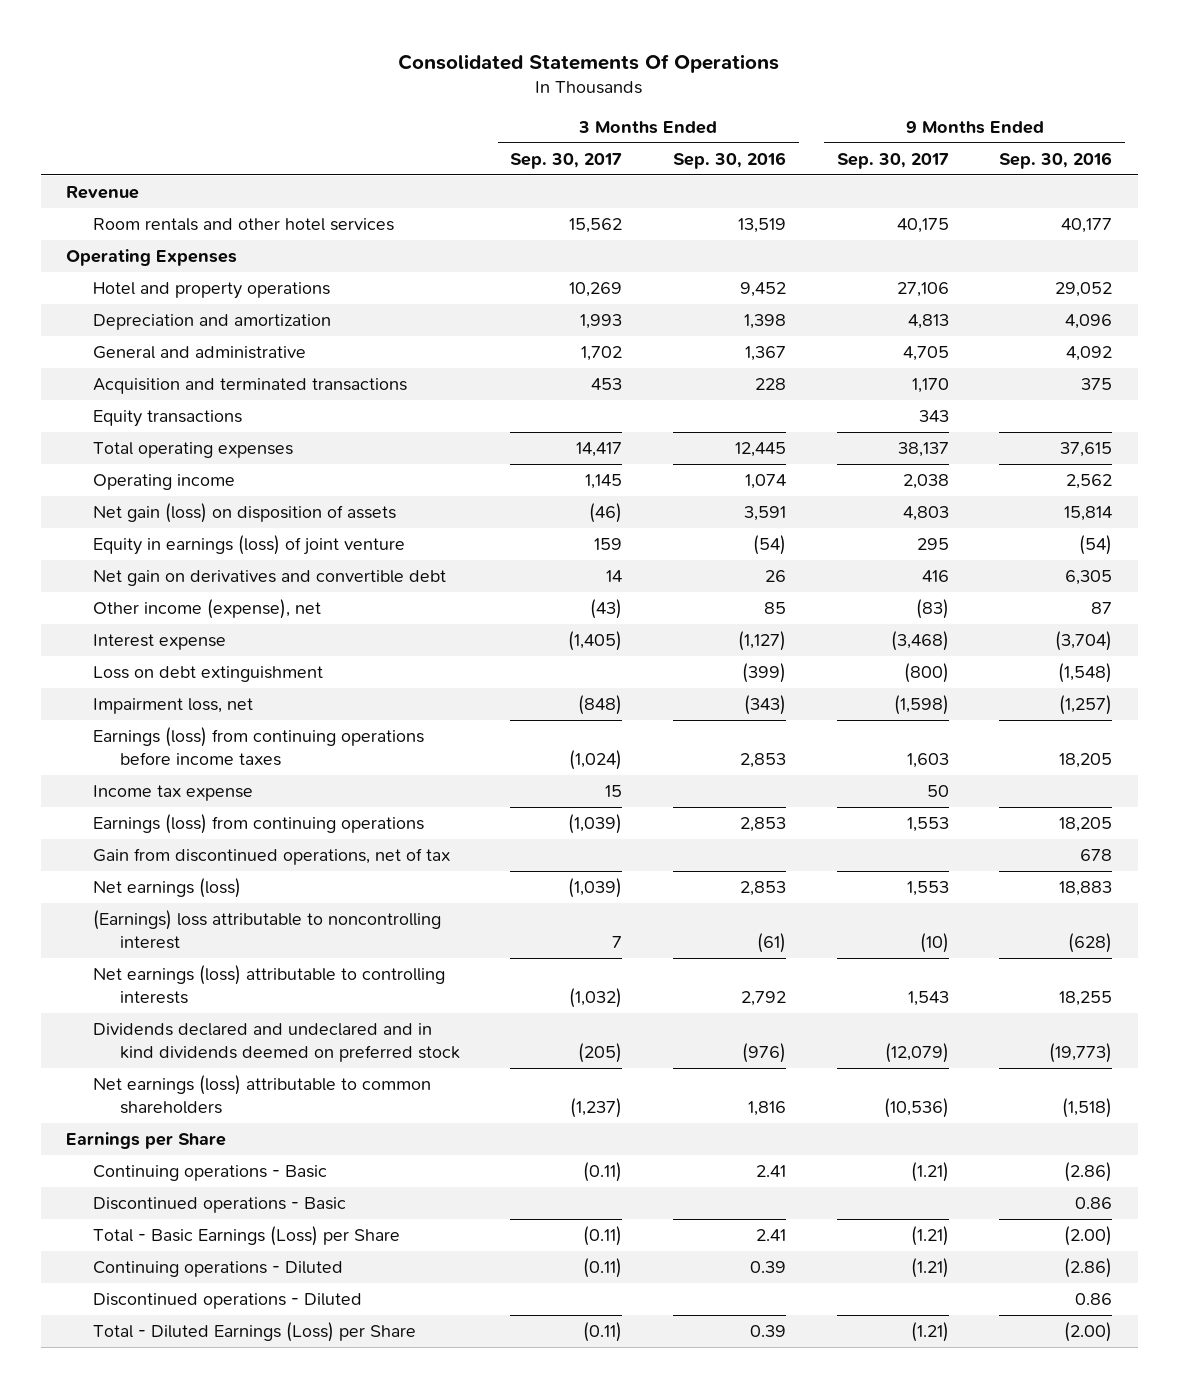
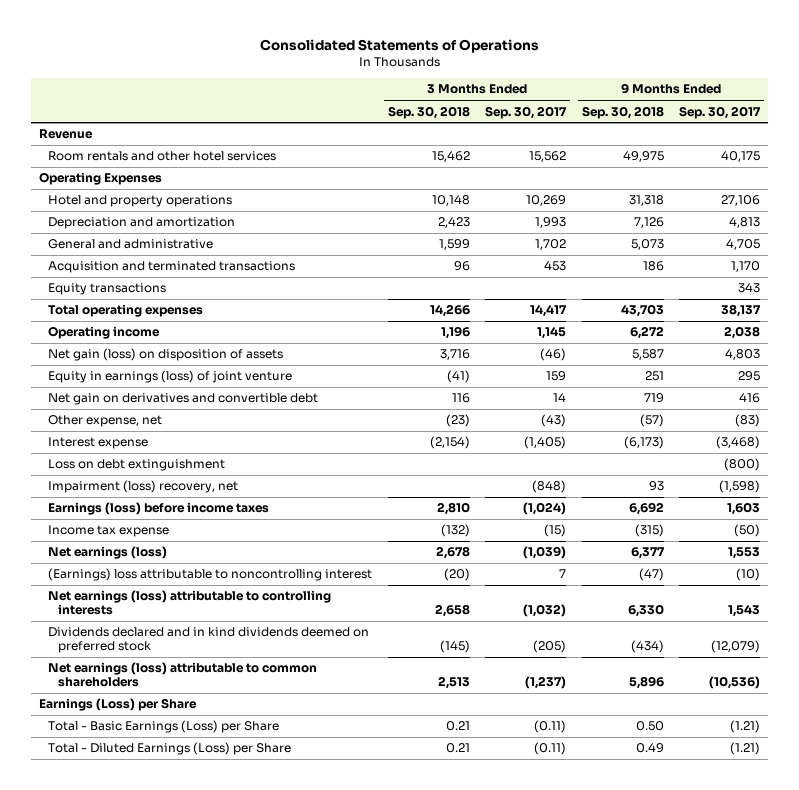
[398,53,780,73] Consolidated Statements Of Operations -> [259,38,539,53] Consolidated Statements of Operations
[673,152,787,170] Sep. 30, 2016 -> none
[999,152,1113,170] Sep. 30, 2016 -> none
none -> [387,105,470,119] Sep. 30, 2018
none -> [581,105,664,119] Sep. 30, 2018
[93,599,322,620] Other income (expense), net -> [48,415,163,428] Other expense, net
[93,814,425,835] Earnings (loss) from continuing operations -> none
[93,848,451,866] Gain from discontinued operations, net of tax -> none
[93,698,254,715] Impairment loss, net -> [48,480,239,494] Impairment (loss) recovery, net
[93,727,425,766] Earnings (loss) from continuing operations before income taxes -> [48,502,270,516] Earnings (loss) before income taxes
[605,785,623,798] 15 -> [544,524,567,538] (15)
[926,785,949,798] 50 -> [734,524,761,538] (50)
[93,1023,460,1062] Dividends declared and undeclared and in kind dividends deemed on preferred stock -> [48,627,370,654] Dividends declared and in kind dividends deemed on preferred stock
[93,1165,328,1182] Continuing operations - Basic -> none
[93,1197,347,1214] Discontinued operations - Basic -> none
[66,1132,227,1150] Earnings per Share -> [39,698,198,712] Earnings (Loss) per Share
[93,1261,344,1278] Continuing operations - Diluted -> none
[93,1293,363,1310] Discontinued operations - Diluted -> none

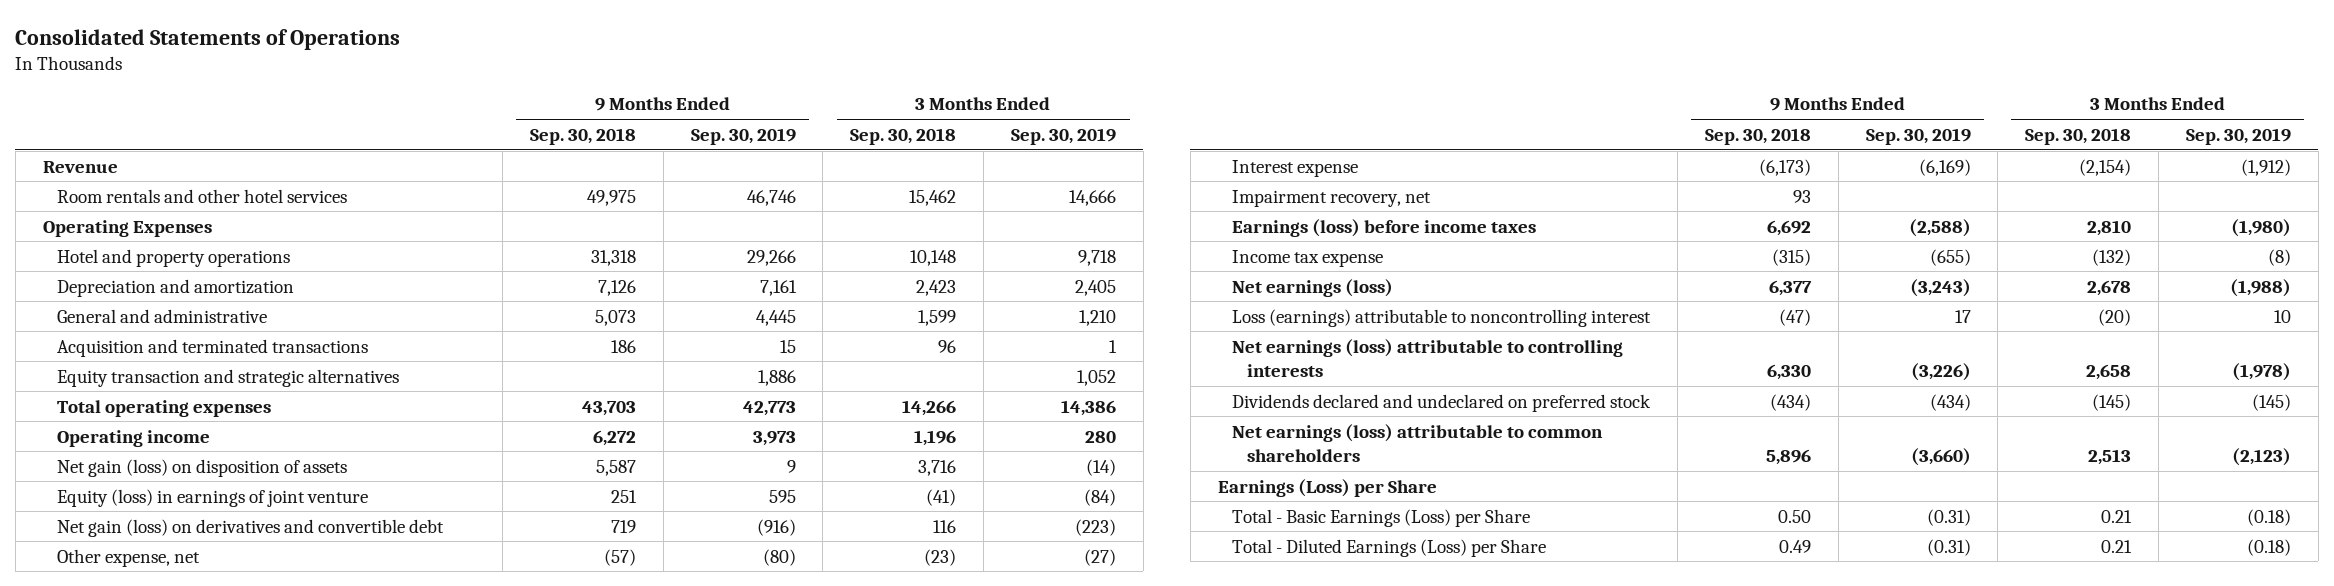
[485,105,568,119] Sep. 30, 2017 -> none
[679,105,762,119] Sep. 30, 2017 -> none
none -> [690,127,796,145] Sep. 30, 2019
none -> [1010,127,1116,145] Sep. 30, 2019
[48,283,167,296] Equity transactions -> none
none -> [57,368,400,387] Equity transaction and strategic alternatives
[48,370,293,384] Equity in earnings (loss) of joint venture -> [57,488,369,507] Equity (loss) in earnings of joint venture
[48,393,319,406] Net gain on derivatives and convertible debt -> [57,518,445,537] Net gain (loss) on derivatives and convertible debt
[48,459,226,472] Loss on debt extinguishment -> none
[48,480,239,494] Impairment (loss) recovery, net -> [1232,189,1432,207] Impairment recovery, net
[48,568,373,582] (Earnings) loss attributable to noncontrolling interest -> [1232,308,1652,327] Loss (earnings) attributable to noncontrolling interest
[48,627,370,654] Dividends declared and in kind dividends deemed on preferred stock -> [1232,393,1652,412] Dividends declared and undeclared on preferred stock

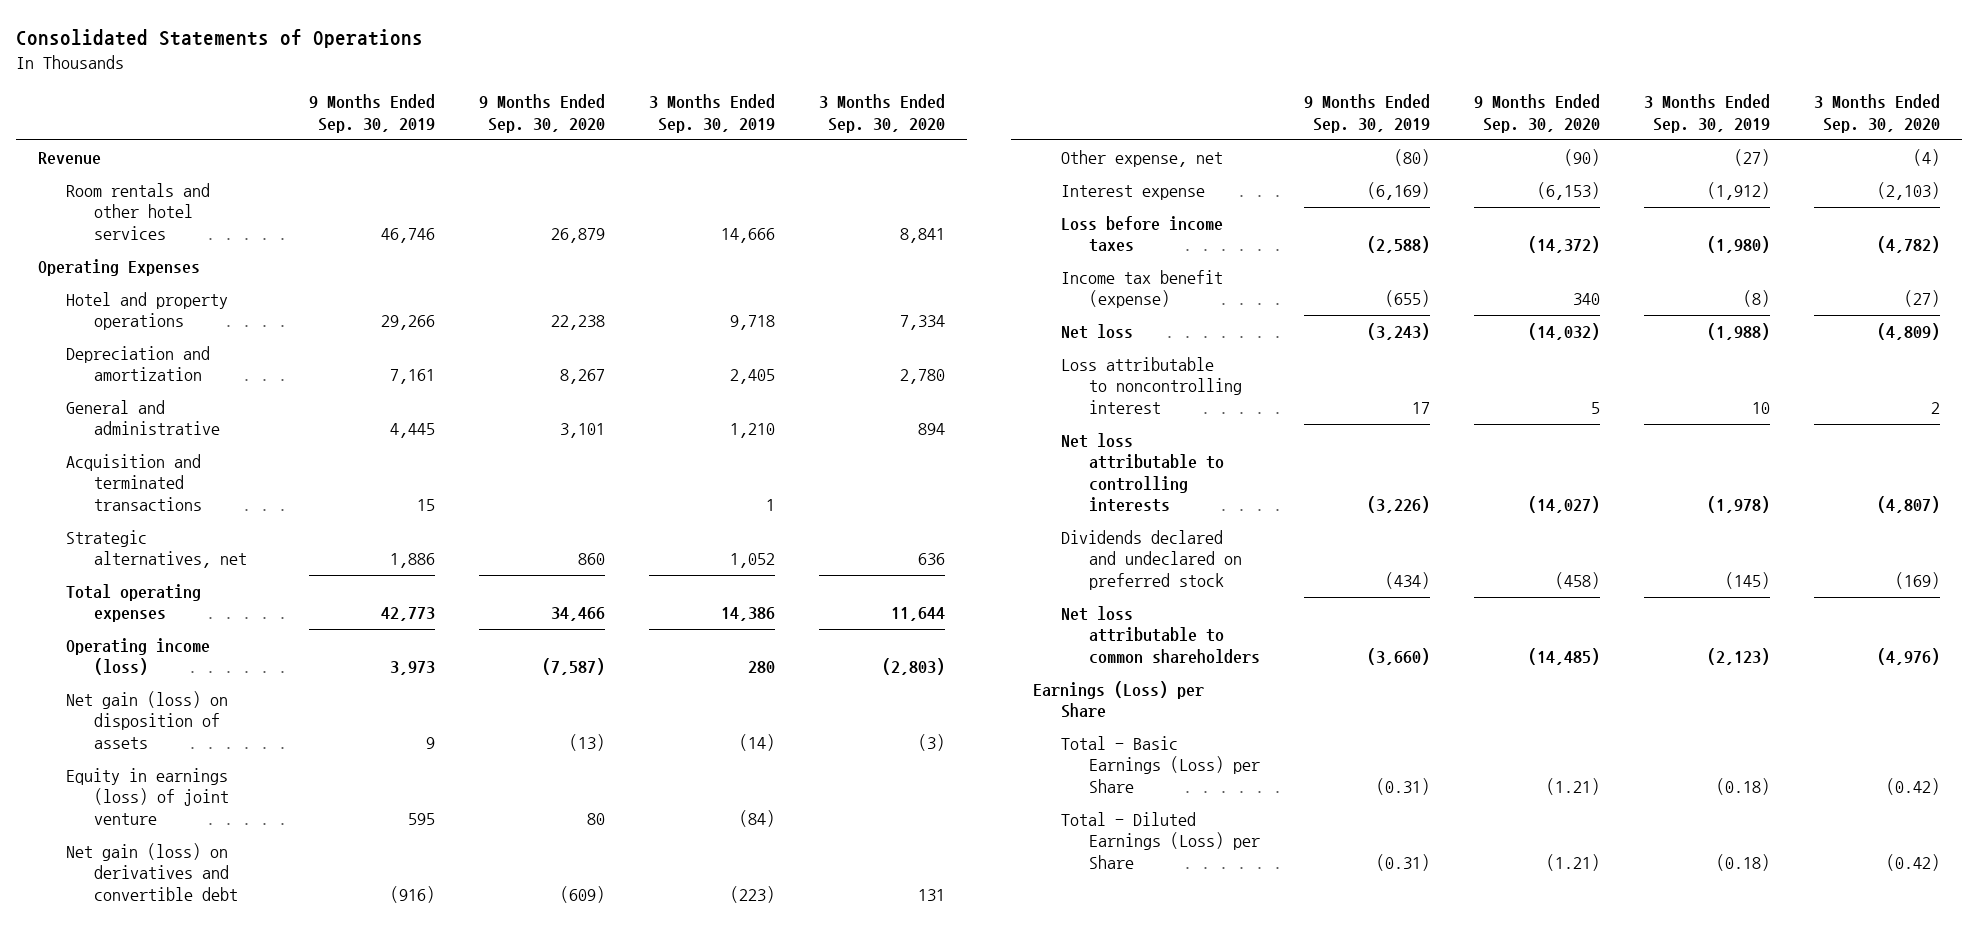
[529,127,636,145] Sep. 30, 2018 -> none
[850,127,957,145] Sep. 30, 2018 -> none
none -> [479,94,606,133] 9 Months Ended Sep. 30, 2020
none -> [819,94,946,133] 3 Months Ended Sep. 30, 2020
[57,368,400,387] Equity transaction and strategic alternatives -> [66,530,248,569] Strategic alternatives, net
[57,429,211,447] Operating income -> [66,638,211,676] Operating income (loss)
[57,488,369,507] Equity (loss) in earnings of joint venture -> [66,768,230,825] Equity in earnings (loss) of joint venture
[1232,189,1432,207] Impairment recovery, net -> none
[1232,218,1537,237] Earnings (loss) before income taxes -> [1061,216,1224,253] Loss before income taxes
[1232,249,1384,267] Income tax expense -> [1061,270,1224,309] Income tax benefit (expense)
[1232,278,1394,297] Net earnings (loss) -> [1061,324,1134,340] Net loss
[1232,308,1652,327] Loss (earnings) attributable to noncontrolling interest -> [1061,357,1243,414] Loss attributable to noncontrolling interest
[1232,338,1624,377] Net earnings (loss) attributable to controlling interests -> [1061,433,1225,513] Net loss attributable to controlling interests
[1232,423,1604,462] Net earnings (loss) attributable to common shareholders -> [1061,606,1261,664] Net loss attributable to common shareholders

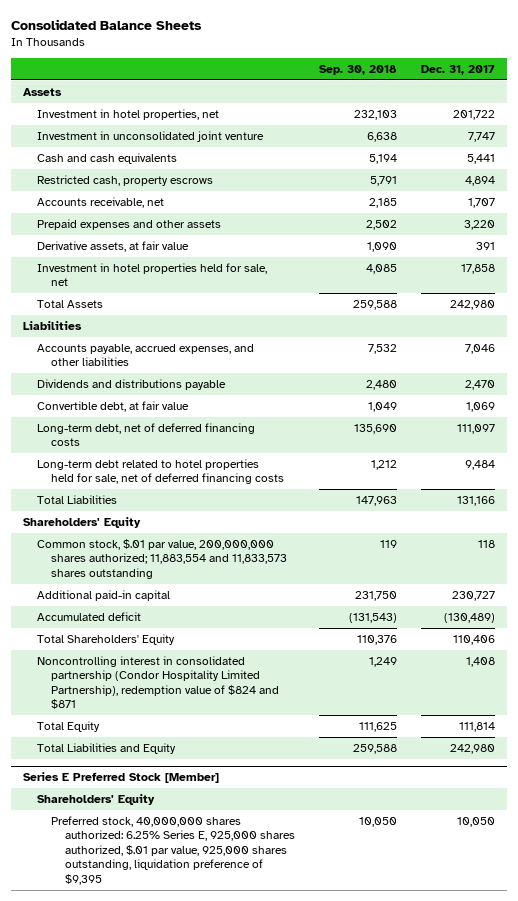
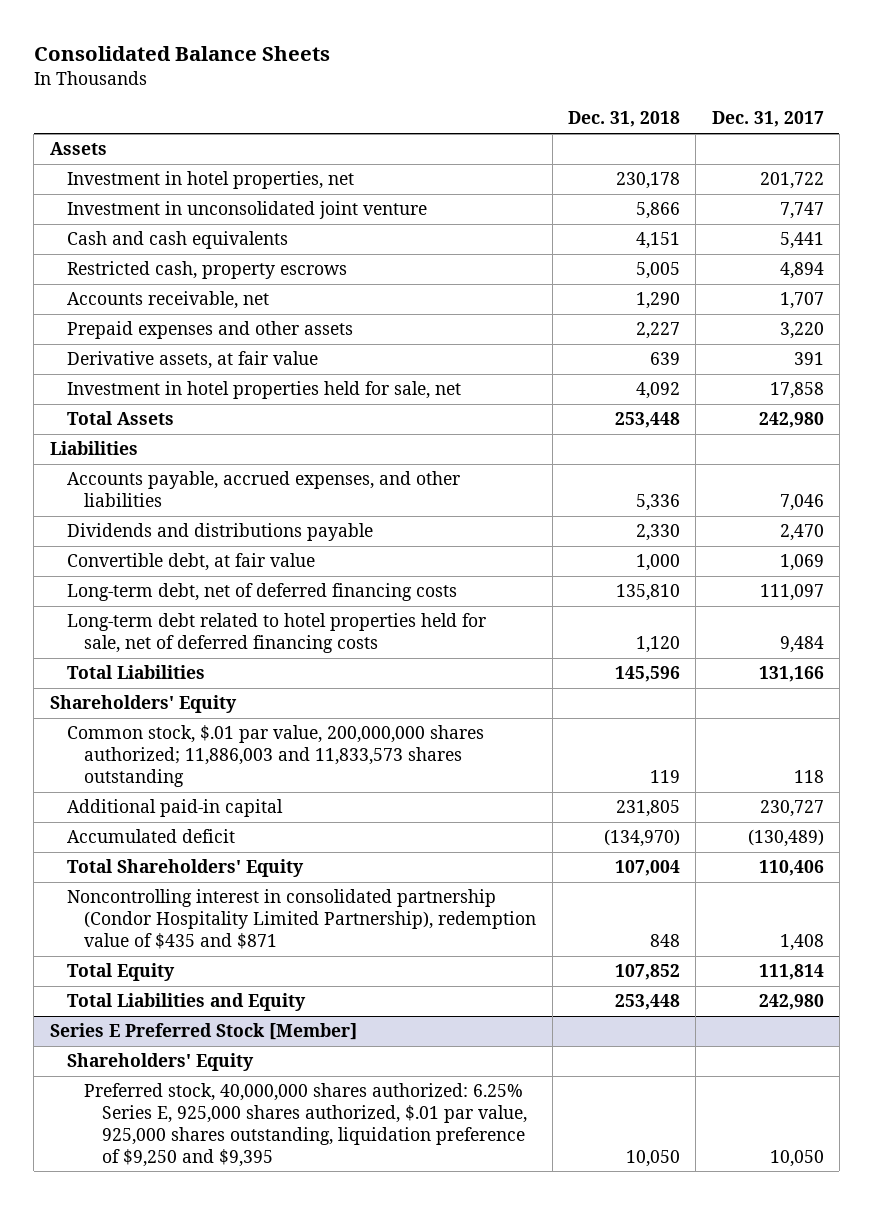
[319,64,398,75] Sep. 30, 2018 -> none
none -> [567,111,680,128] Dec. 31, 2018
[37,538,288,579] Common stock, $.01 par value, 200,000,000 shares authorized; 11,883,554 and 11,833,573 shares outstanding -> [66,725,484,787] Common stock, $.01 par value, 200,000,000 shares authorized; 11,886,003 and 11,833,573 shares outstanding
[37,655,280,710] Noncontrolling interest in consolidated partnership (Condor Hospitality Limited Partnership), redemption value of $824 and $871 -> [66,889,537,949] Noncontrolling interest in consolidated partnership (Condor Hospitality Limited Partnership), redemption value of $435 and $871
[51,815,296,885] Preferred stock, 40,000,000 shares authorized: 6.25% Series E, 925,000 shares authorized, $.01 par value, 925,000 shares outstanding, liquidation preference of $9,395 -> [84,1083,527,1167] Preferred stock, 40,000,000 shares authorized: 6.25% Series E, 925,000 shares authorized, $.01 par value, 925,000 shares outstanding, liquidation preference of $9,250 and $9,395

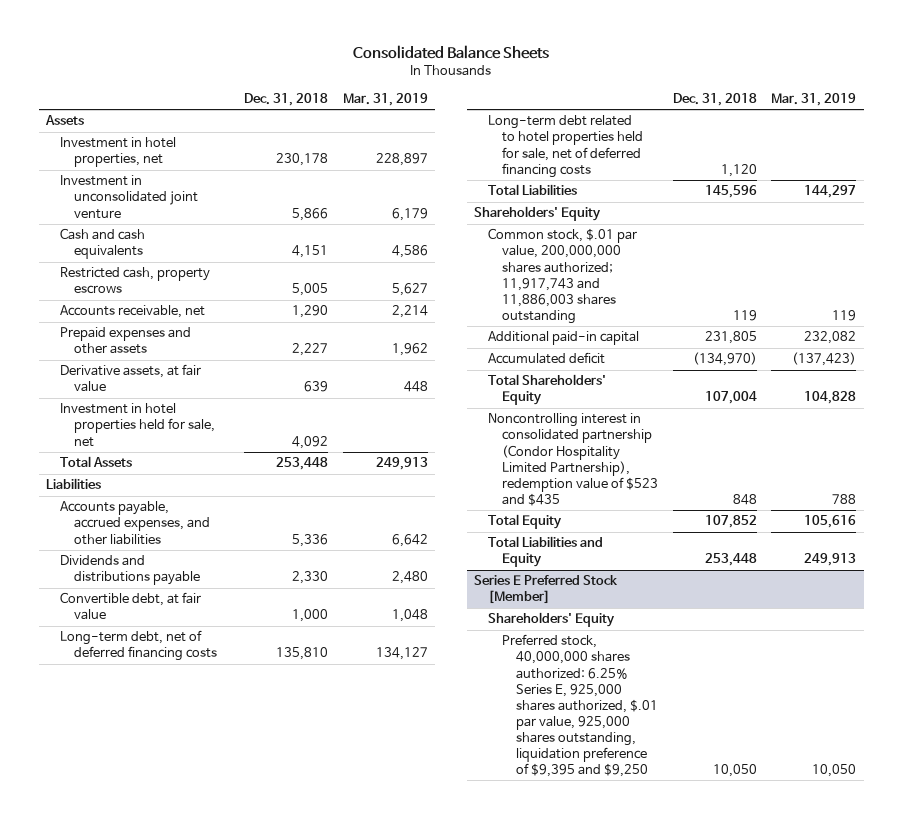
[711,111,824,128] Dec. 31, 2017 -> none
none -> [343,92,429,106] Mar. 31, 2019
[66,725,484,787] Common stock, $.01 par value, 200,000,000 shares authorized; 11,886,003 and 11,833,573 shares outstanding -> [487,228,637,324] Common stock, $.01 par value, 200,000,000 shares authorized; 11,917,743 and 11,886,003 shares outstanding
[66,889,537,949] Noncontrolling interest in consolidated partnership (Condor Hospitality Limited Partnership), redemption value of $435 and $871 -> [487,413,658,506] Noncontrolling interest in consolidated partnership (Condor Hospitality Limited Partnership), redemption value of $523 and $435
[84,1083,527,1167] Preferred stock, 40,000,000 shares authorized: 6.25% Series E, 925,000 shares authorized, $.01 par value, 925,000 shares outstanding, liquidation preference of $9,250 and $9,395 -> [501,634,658,778] Preferred stock, 40,000,000 shares authorized: 6.25% Series E, 925,000 shares authorized, $.01 par value, 925,000 shares outstanding, liquidation preference of $9,395 and $9,250

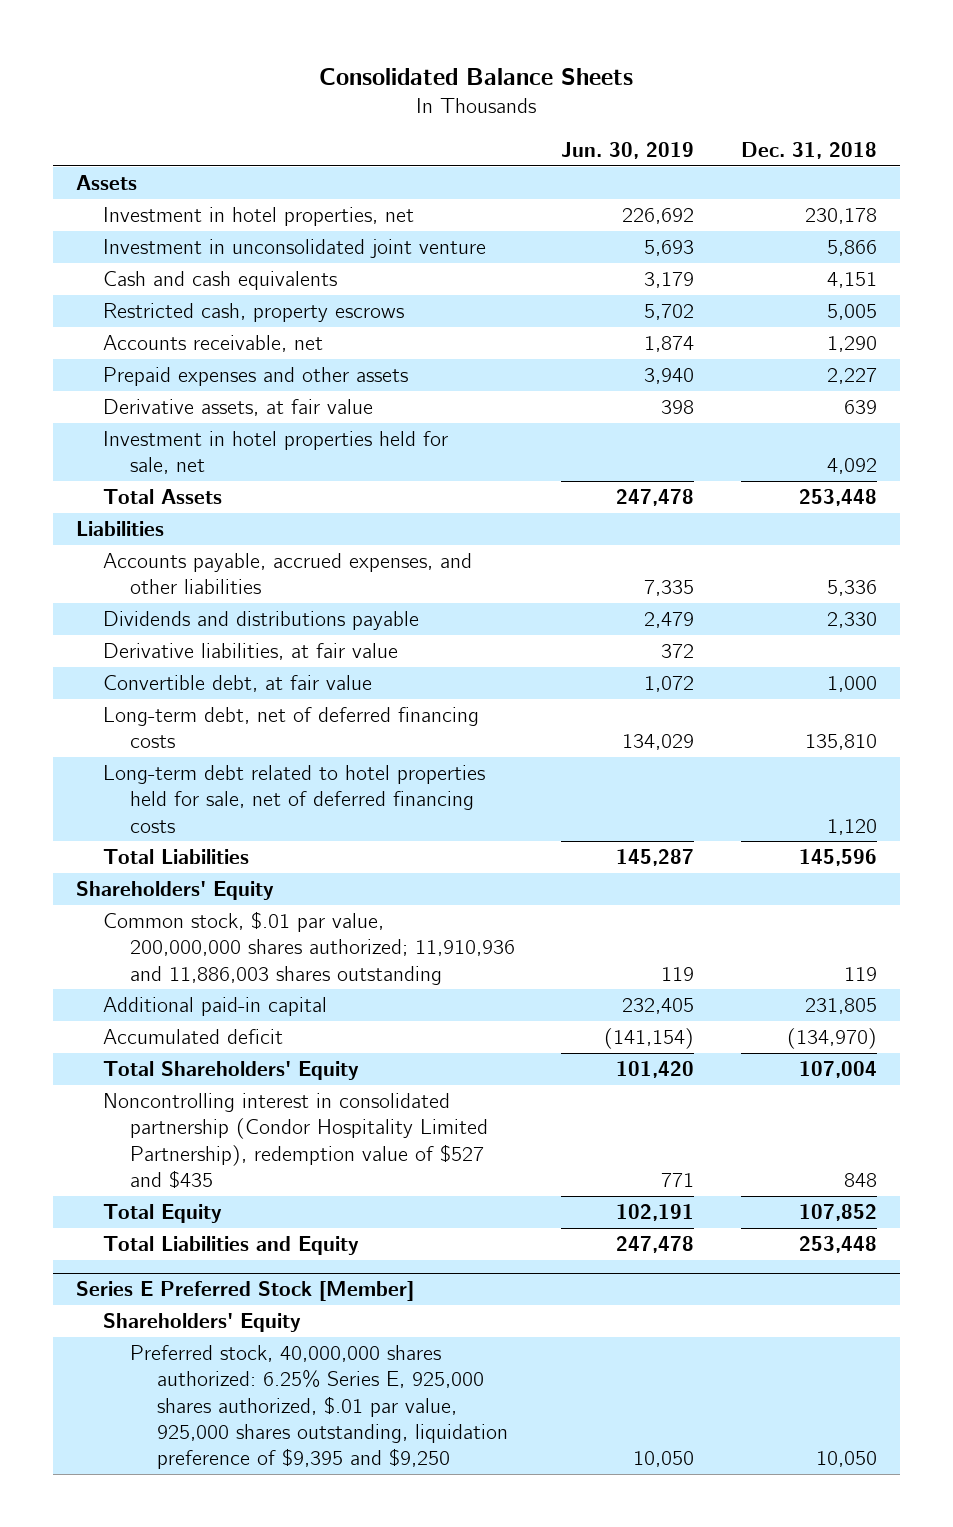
[343,92,429,106] Mar. 31, 2019 -> none
none -> [561,141,695,159] Jun. 30, 2019
none -> [103,643,399,661] Derivative liabilities, at fair value
[487,228,637,324] Common stock, $.01 par value, 200,000,000 shares authorized; 11,917,743 and 11,886,003 shares outstanding -> [103,911,516,985] Common stock, $.01 par value, 200,000,000 shares authorized; 11,910,936 and 11,886,003 shares outstanding
[487,413,658,506] Noncontrolling interest in consolidated partnership (Condor Hospitality Limited Partnership), redemption value of $523 and $435 -> [103,1093,489,1190] Noncontrolling interest in consolidated partnership (Condor Hospitality Limited Partnership), redemption value of $527 and $435

